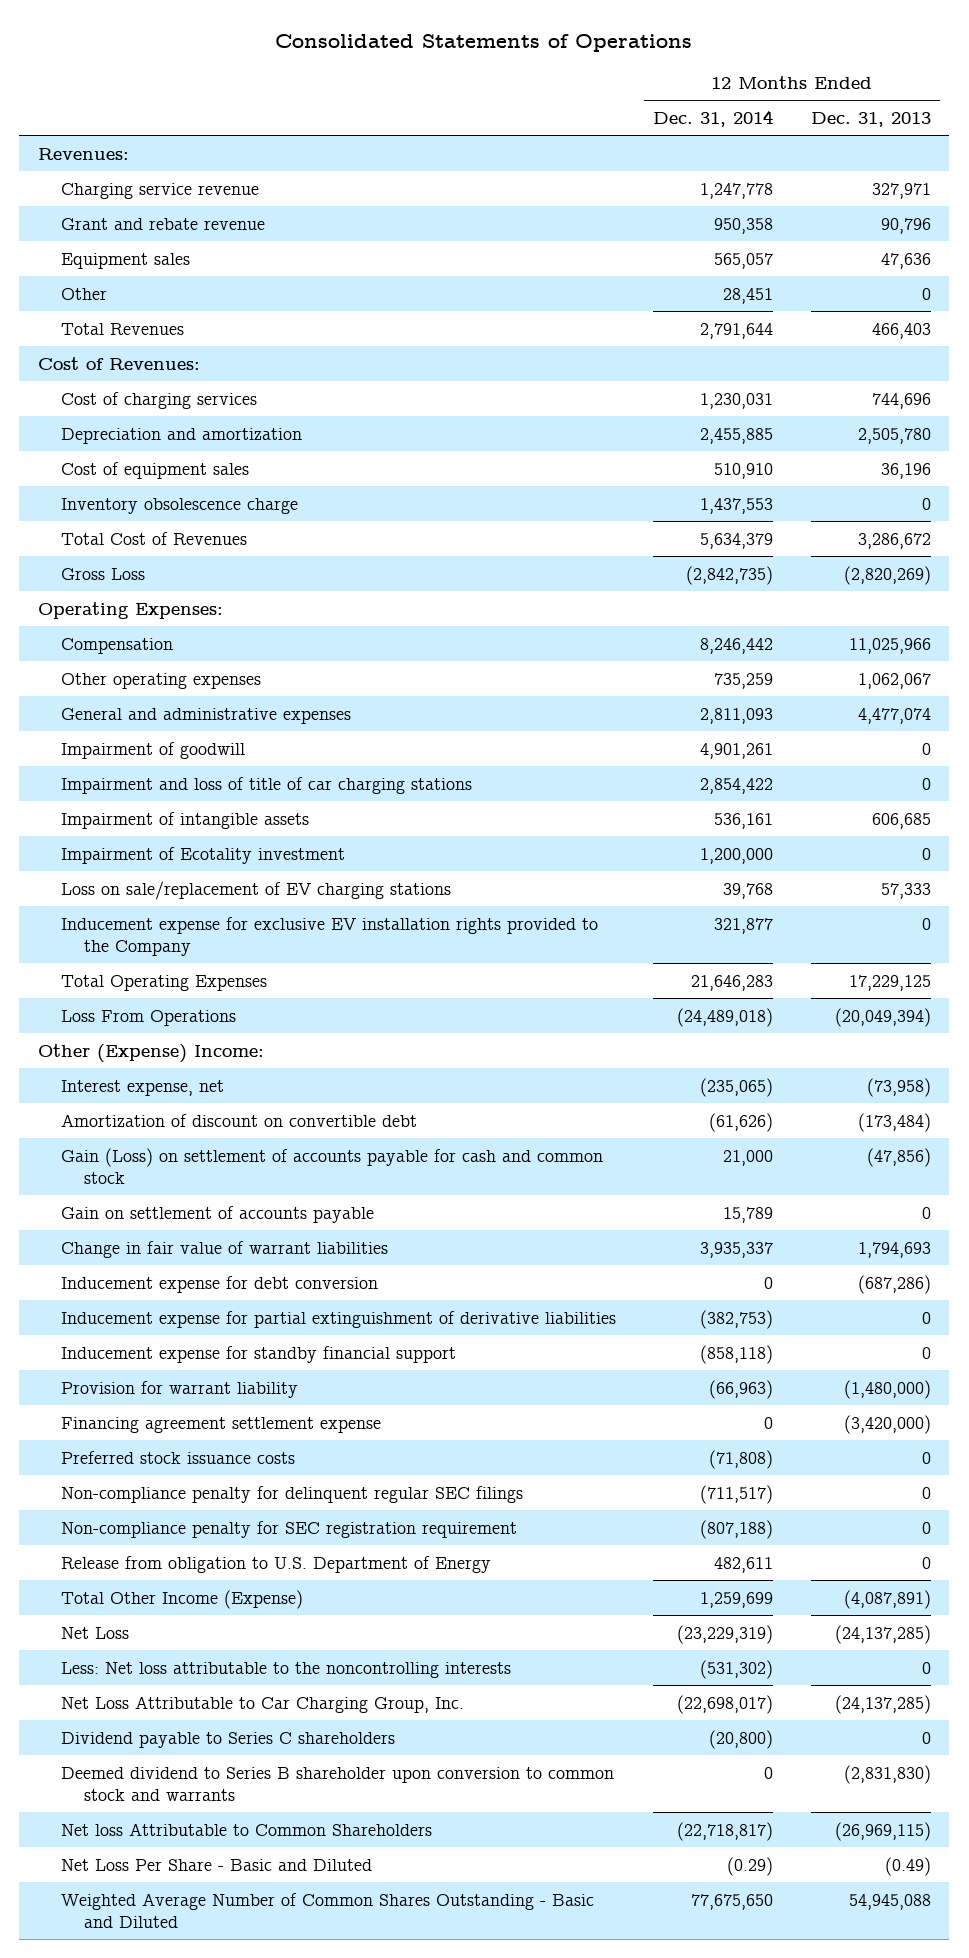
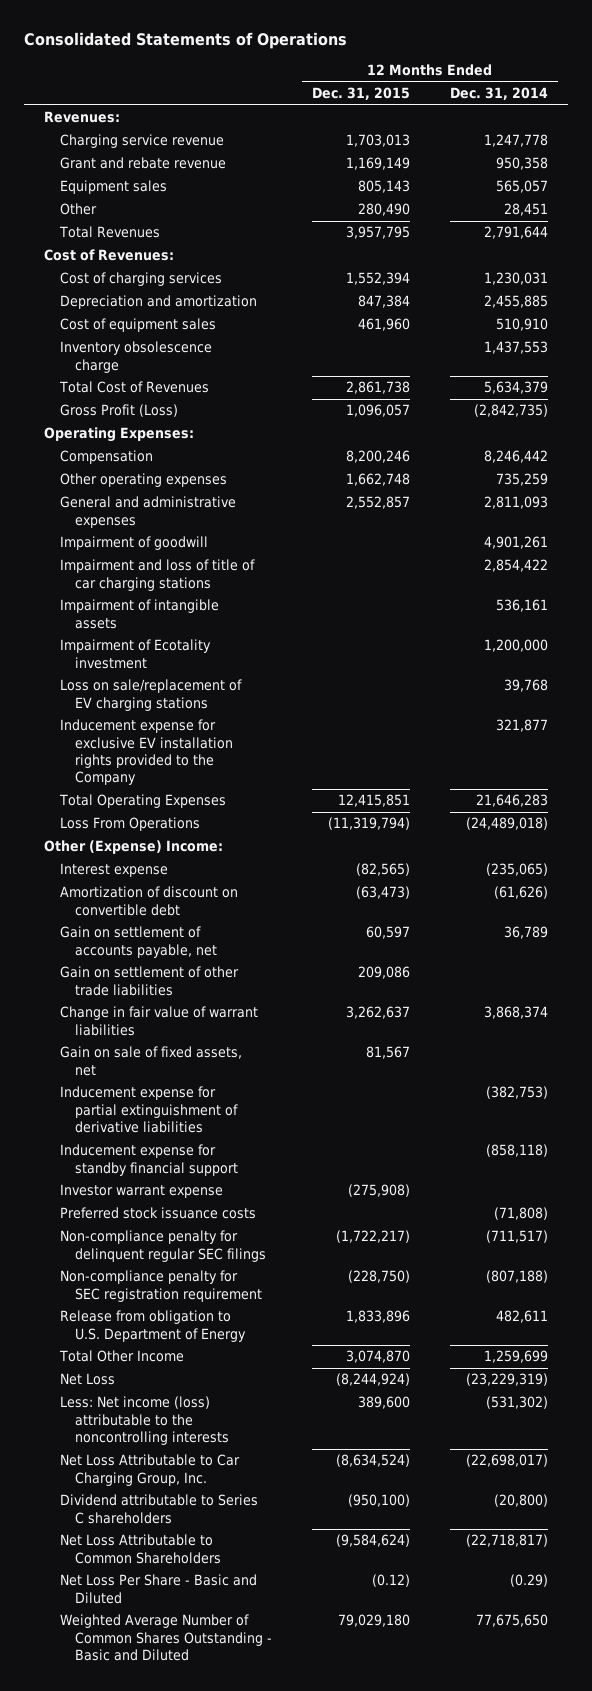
[810,112,931,128] Dec. 31, 2013 -> none
none -> [312,87,411,101] Dec. 31, 2015
[60,567,145,580] Gross Loss -> [59,404,178,418] Gross Profit (Loss)
[60,1079,224,1096] Interest expense, net -> [59,863,168,878] Interest expense
[60,1147,603,1185] Gain (Loss) on settlement of accounts payable for cash and common stock -> none
[60,1275,378,1293] Inducement expense for debt conversion -> none
[60,1205,374,1223] Gain on settlement of accounts payable -> [59,926,218,958] Gain on settlement of accounts payable, net
[723,1206,774,1223] 15,789 -> [503,926,548,940] 36,789
none -> [59,966,239,996] Gain on settlement of other trade liabilities
[700,1241,774,1258] 3,935,337 -> [483,1006,548,1020] 3,868,374
none -> [59,1046,242,1076] Gain on sale of fixed assets, net
[60,1380,298,1398] Provision for warrant liability -> none
[60,1416,381,1433] Financing agreement settlement expense -> none
none -> [59,1184,223,1199] Investor warrant expense
[60,1589,303,1609] Total Other Income (Expense) -> [58,1350,184,1363] Total Other Income
[60,1661,511,1678] Less: Net loss attributable to the noncontrolling interests -> [59,1396,230,1445] Less: Net income (loss) attributable to the noncontrolling interests
[60,1766,614,1802] Deemed dividend to Series B shareholder upon conversion to common stock and warrants -> none
[60,1731,395,1748] Dividend payable to Series C shareholders -> [59,1494,258,1524] Dividend attributable to Series C shareholders
[60,1822,432,1836] Net loss Attributable to Common Shareholders -> [59,1534,222,1564] Net Loss Attributable to Common Shareholders

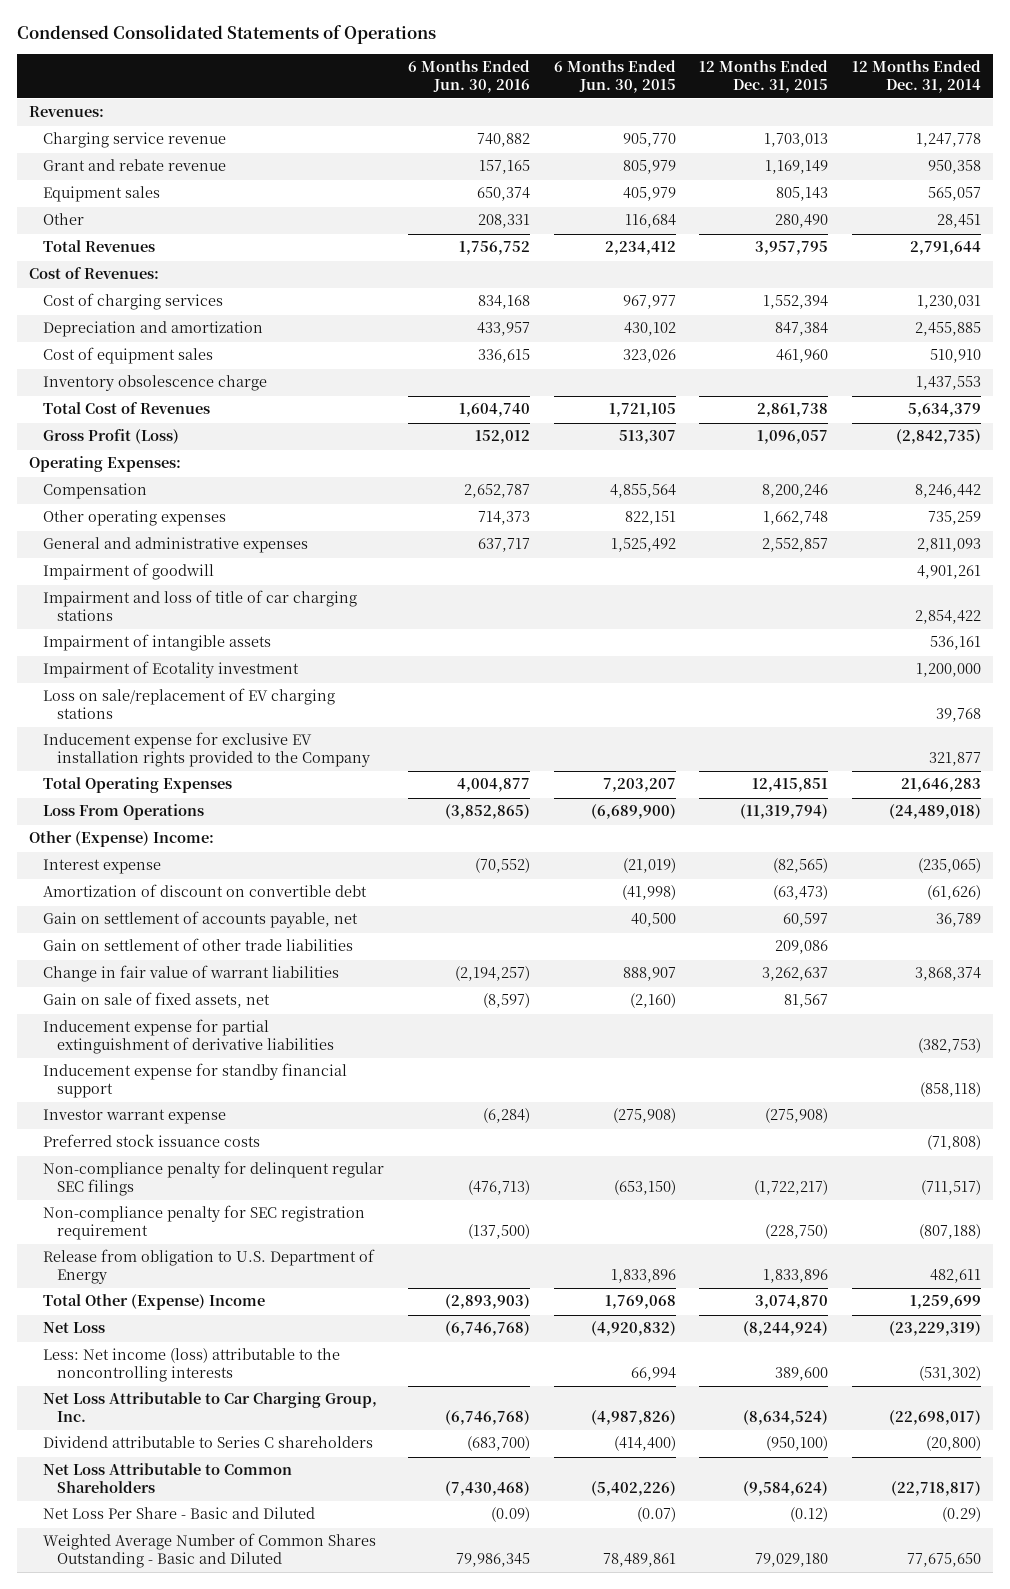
[24,31,348,49] Consolidated Statements of Operations -> [17,25,437,45] Condensed Consolidated Statements of Operations
none -> [407,60,530,93] 6 Months Ended Jun. 30, 2016
none -> [553,60,676,93] 6 Months Ended Jun. 30, 2015
[58,1350,184,1363] Total Other Income -> [43,1294,266,1311] Total Other (Expense) Income

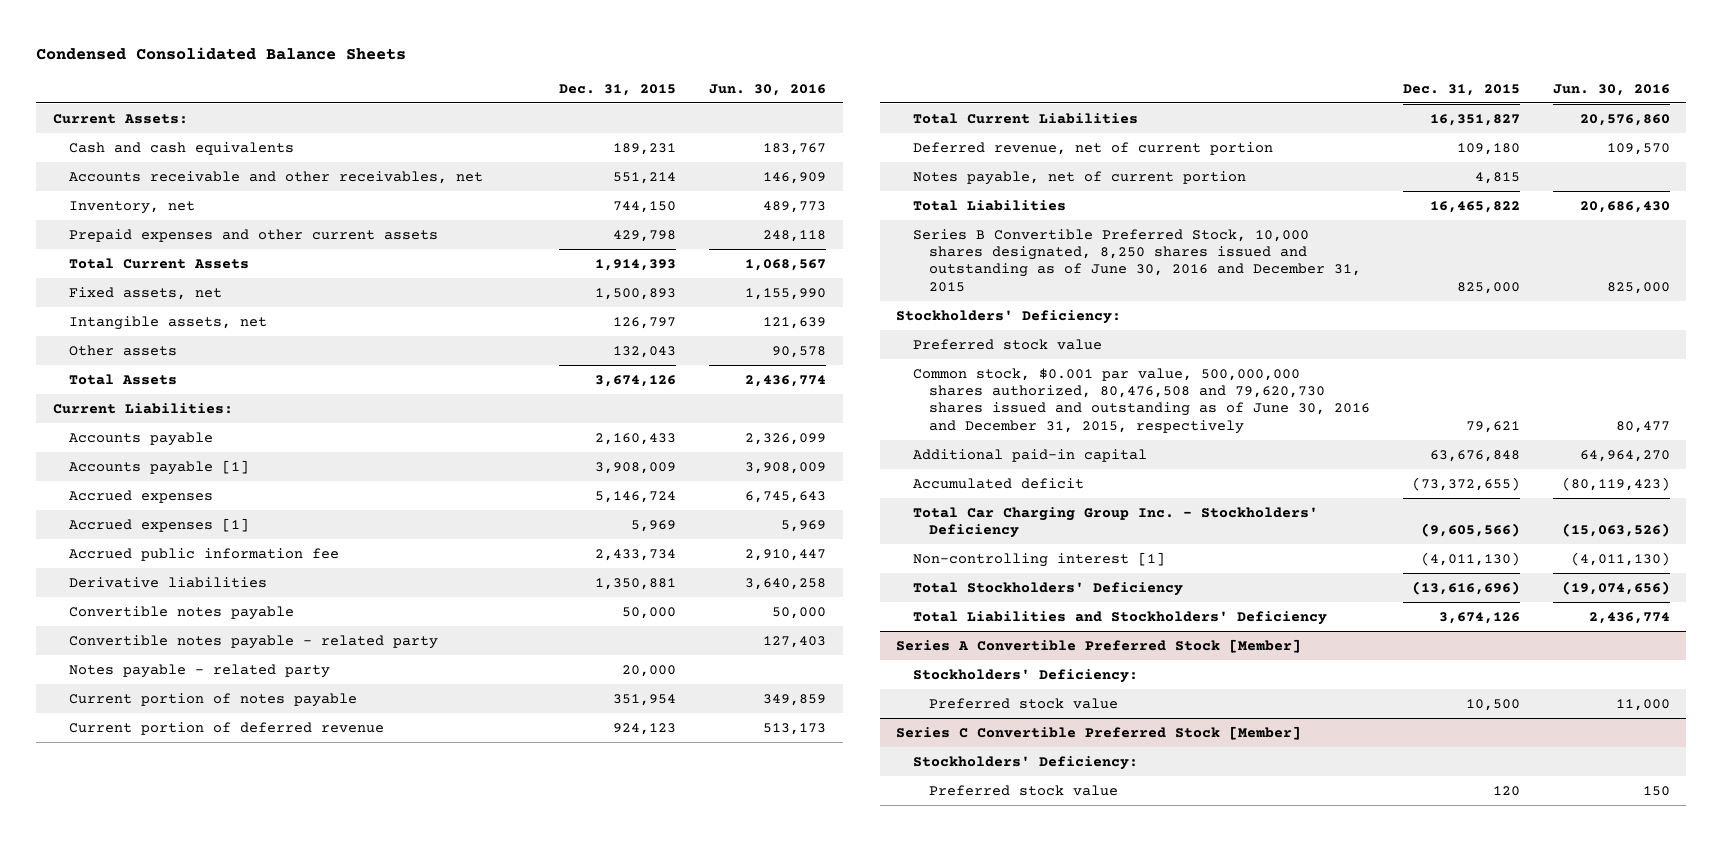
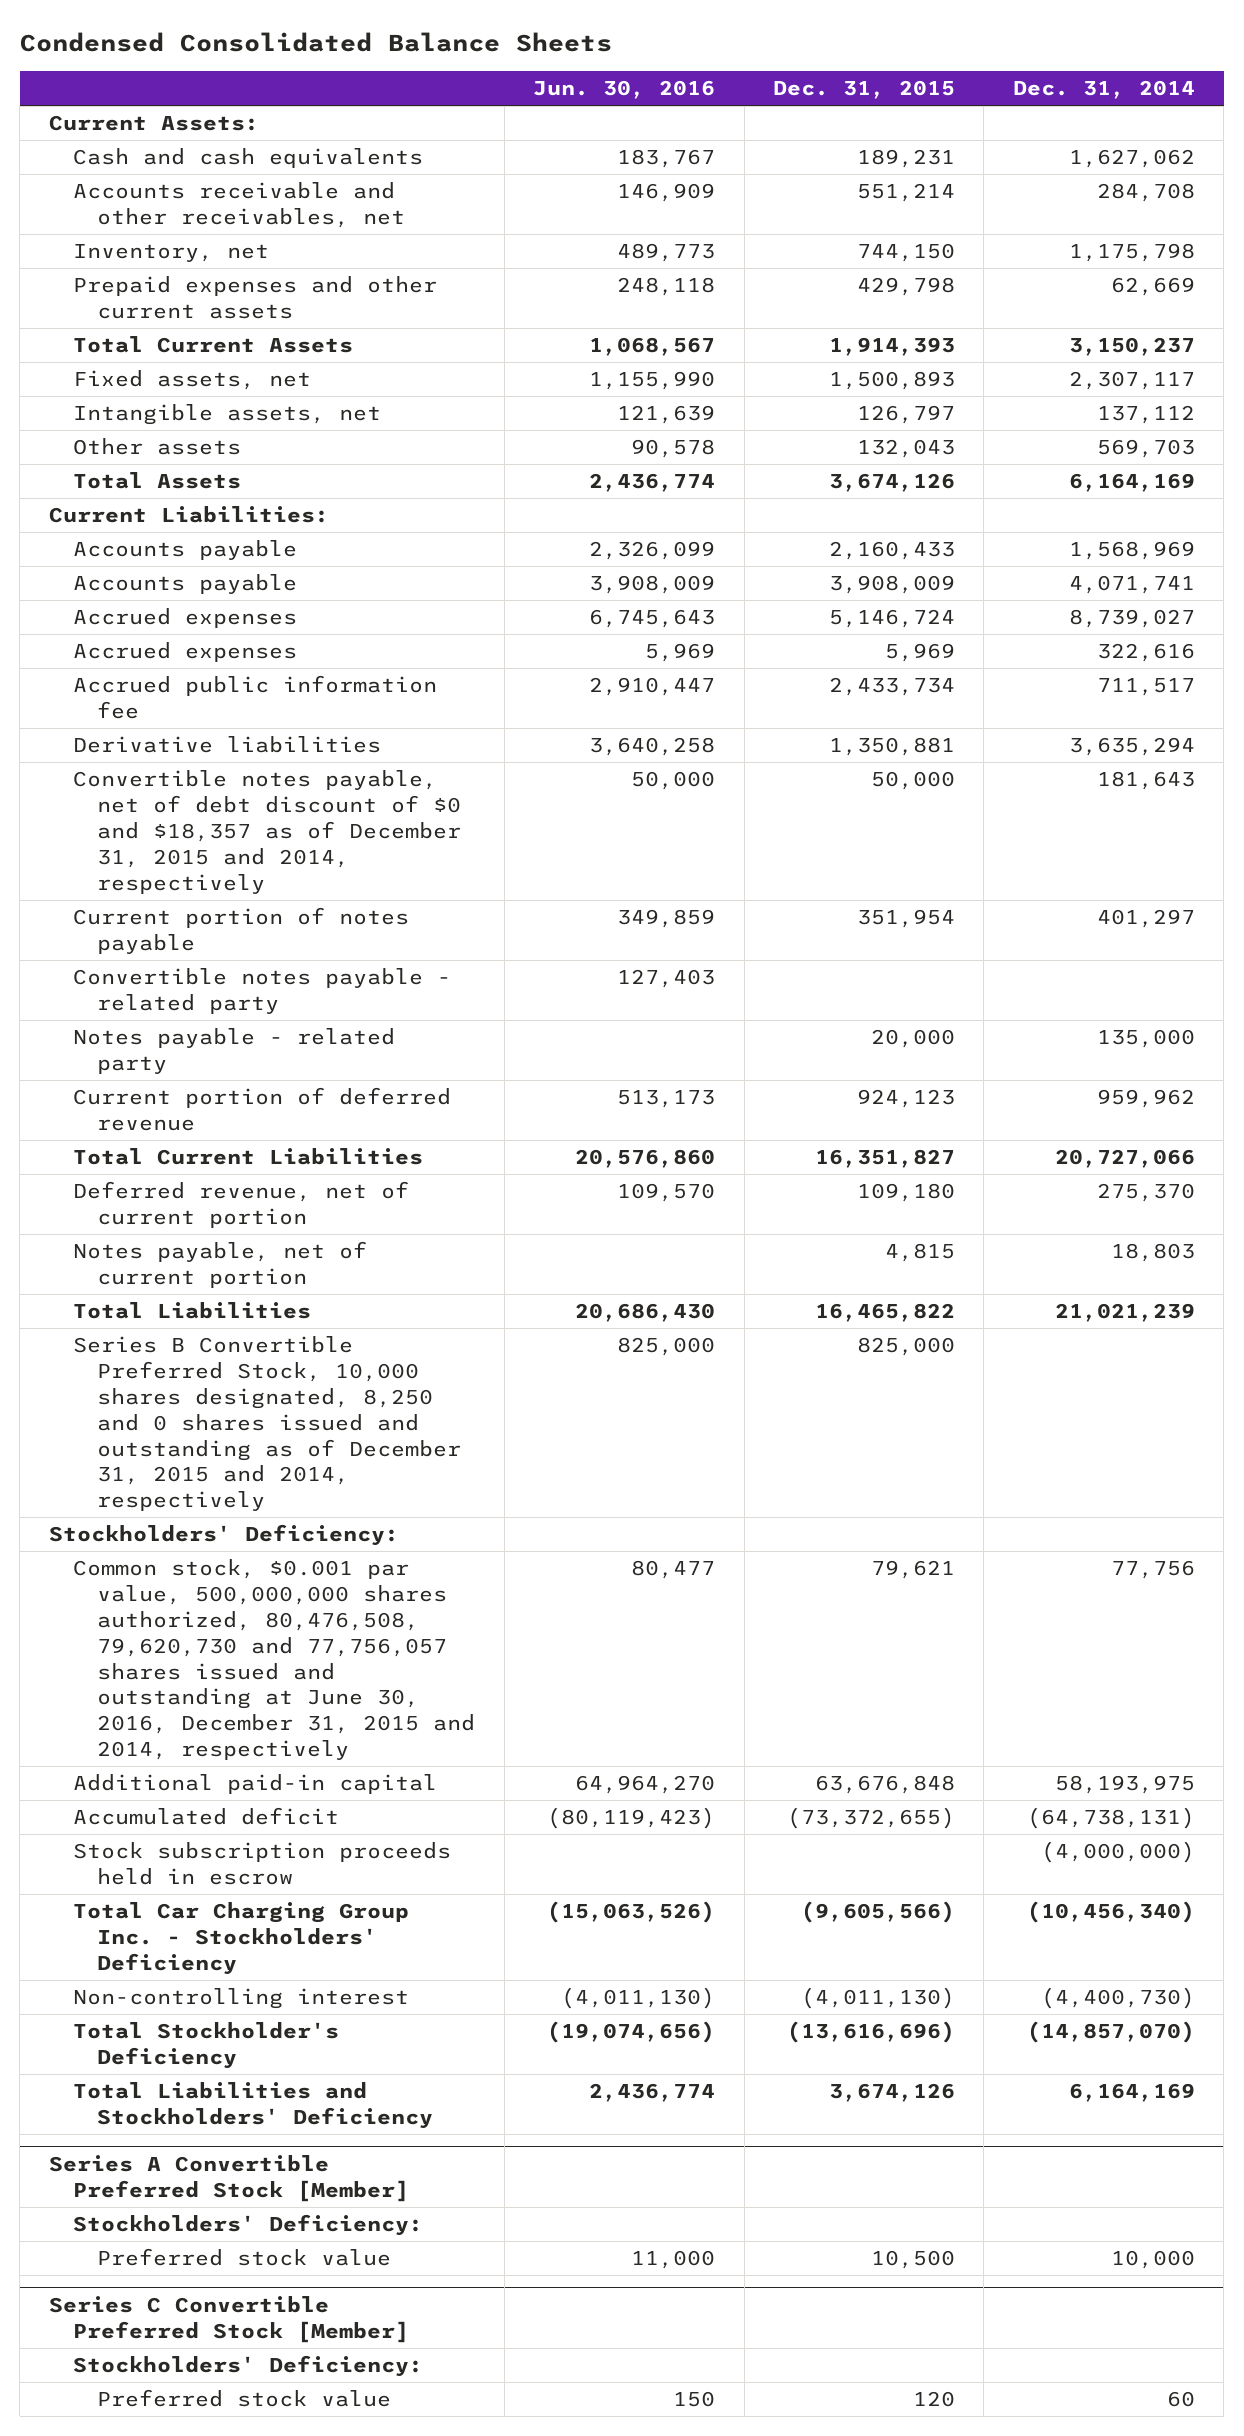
none -> [1012,80,1195,100] Dec. 31, 2014
[68,459,249,475] Accounts payable [1] -> [73,574,298,595] Accounts payable
[68,517,249,532] Accrued expenses [1] -> [73,642,298,663] Accrued expenses
[68,605,294,620] Convertible notes payable -> [73,770,462,894] Convertible notes payable, net of debt discount of $0 and $18,357 as of December 31, 2015 and 2014, respectively
[68,692,357,707] Current portion of notes payable -> [73,907,410,954] Current portion of notes payable
[912,228,1361,292] Series B Convertible Preferred Stock, 10,000 shares designated, 8,250 shares issued and outstanding as of June 30, 2016 and December 31, 2015 -> [73,1336,462,1512] Series B Convertible Preferred Stock, 10,000 shares designated, 8,250 and 0 shares issued and outstanding as of December 31, 2015 and 2014, respectively
[912,338,1102,350] Preferred stock value -> none
[912,367,1370,434] Common stock, $0.001 par value, 500,000,000 shares authorized, 80,476,508 and 79,620,730 shares issued and outstanding as of June 30, 2016 and December 31, 2015, respectively -> [73,1559,476,1761] Common stock, $0.001 par value, 500,000,000 shares authorized, 80,476,508, 79,620,730 and 77,756,057 shares issued and outstanding at June 30, 2016, December 31, 2015 and 2014, respectively
none -> [73,1842,452,1885] Stock subscription proceeds held in escrow
[912,551,1165,567] Non-controlling interest [1] -> [73,1988,410,2010] Non-controlling interest
[912,581,1183,596] Total Stockholders' Deficiency -> [73,2022,340,2069] Total Stockholder's Deficiency

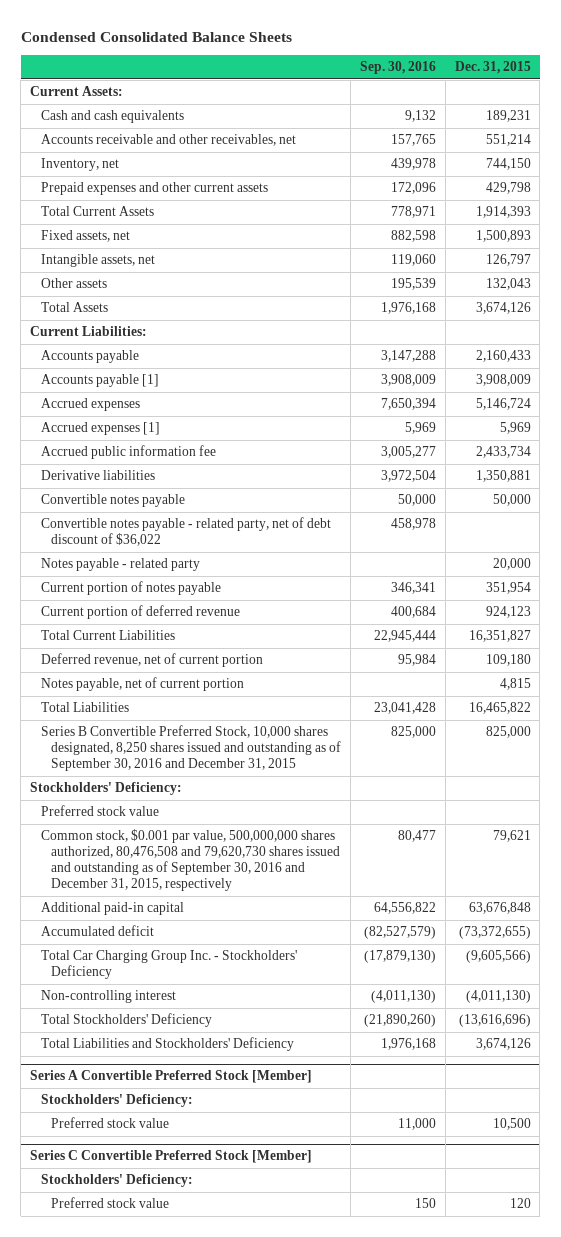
[533,80,716,100] Jun. 30, 2016 -> none
[1012,80,1195,100] Dec. 31, 2014 -> none
none -> [360,61,437,75] Sep. 30, 2016
[73,574,298,595] Accounts payable -> [40,374,159,388] Accounts payable [1]
[73,642,298,663] Accrued expenses -> [40,422,160,436] Accrued expenses [1]
[73,770,462,894] Convertible notes payable, net of debt discount of $0 and $18,357 as of December 31, 2015 and 2014, respectively -> [40,494,185,508] Convertible notes payable
[73,968,452,1014] Convertible notes payable - related party -> [40,517,331,547] Convertible notes payable - related party, net of debt discount of $36,022
[73,907,410,954] Current portion of notes payable -> [40,581,221,596] Current portion of notes payable
[73,1336,462,1512] Series B Convertible Preferred Stock, 10,000 shares designated, 8,250 and 0 shares issued and outstanding as of December 31, 2015 and 2014, respectively -> [40,725,342,772] Series B Convertible Preferred Stock, 10,000 shares designated, 8,250 shares issued and outstanding as of September 30, 2016 and December 31, 2015
none -> [40,805,159,817] Preferred stock value
[73,1559,476,1761] Common stock, $0.001 par value, 500,000,000 shares authorized, 80,476,508, 79,620,730 and 77,756,057 shares issued and outstanding at June 30, 2016, December 31, 2015 and 2014, respectively -> [40,829,341,892] Common stock, $0.001 par value, 500,000,000 shares authorized, 80,476,508 and 79,620,730 shares issued and outstanding as of September 30, 2016 and December 31, 2015, respectively
[73,1842,452,1885] Stock subscription proceeds held in escrow -> none
[73,2022,340,2069] Total Stockholder's Deficiency -> [40,1013,212,1028] Total Stockholders' Deficiency

